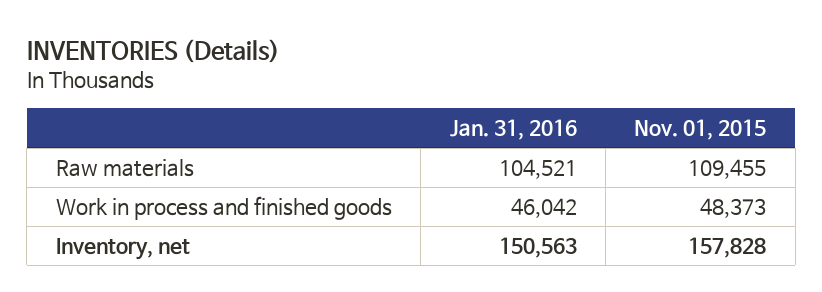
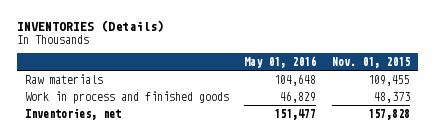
[449,118,577,140] Jan. 31, 2016 -> none
none -> [244,55,317,68] May 01, 2016
[55,238,190,261] Inventory, net -> [24,107,121,120] Inventories, net

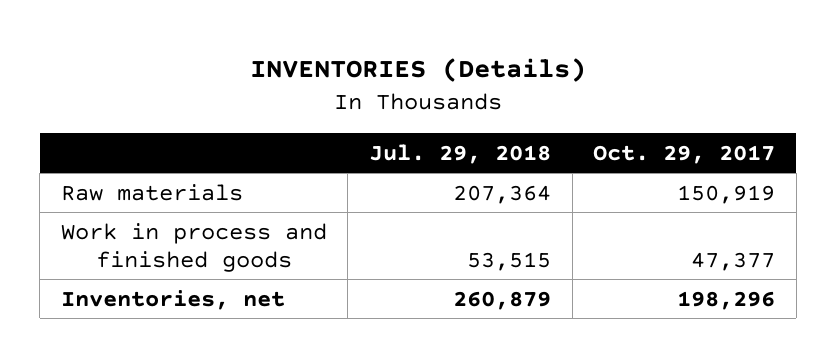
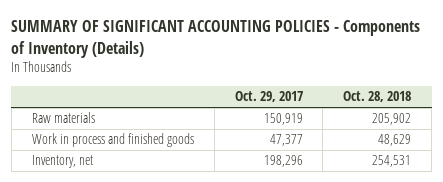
[250,57,587,82] INVENTORIES (Details) -> [11,20,421,58] SUMMARY OF SIGNIFICANT ACCOUNTING POLICIES - Components of Inventory (Details)
[369,143,552,164] Jul. 29, 2018 -> none
none -> [343,91,412,103] Oct. 28, 2018
[60,289,285,310] Inventories, net -> [31,155,93,169] Inventory, net

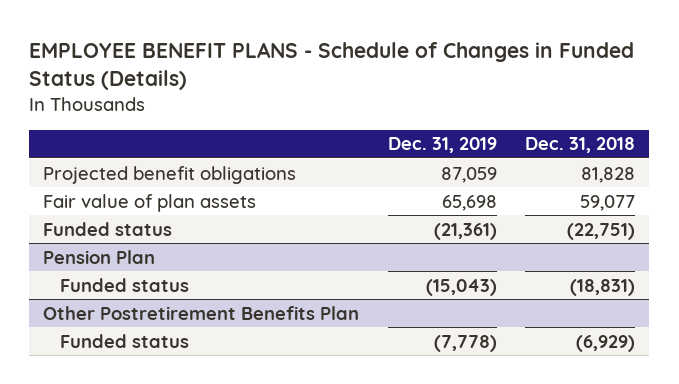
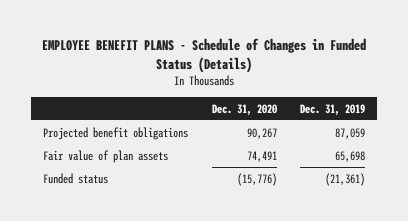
[525,137,636,154] Dec. 31, 2018 -> none
none -> [211,103,277,116] Dec. 31, 2020
[43,249,156,264] Pension Plan -> none
[60,277,190,292] Funded status -> none
[43,305,360,320] Other Postretirement Benefits Plan -> none
[60,333,190,348] Funded status -> none

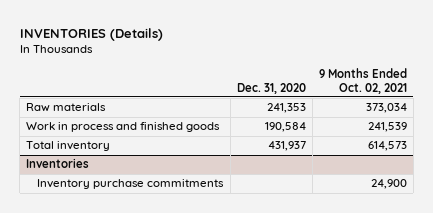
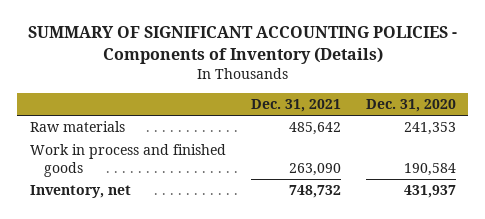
[19,27,163,41] INVENTORIES (Details) -> [27,26,457,65] SUMMARY OF SIGNIFICANT ACCOUNTING POLICIES - Components of Inventory (Details)
[318,68,407,94] 9 Months Ended Oct. 02, 2021 -> none
none -> [250,98,341,112] Dec. 31, 2021
[26,158,90,169] Inventories -> none
[37,179,225,190] Inventory purchase commitments -> none
[26,141,111,152] Total inventory -> [29,185,131,199] Inventory, net

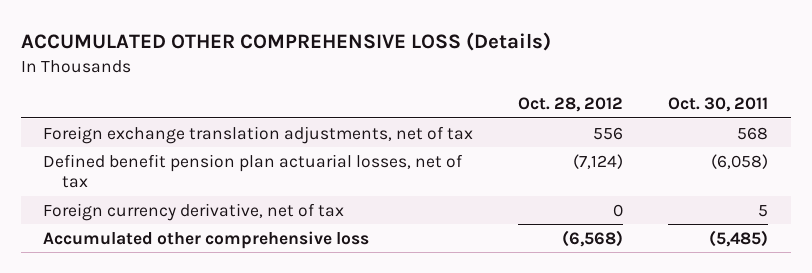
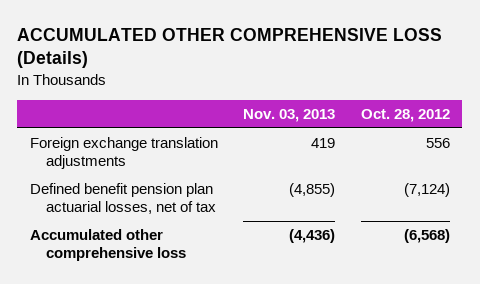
[668,97,769,113] Oct. 30, 2011 -> none
none -> [243,109,336,123] Nov. 03, 2013
[43,125,474,144] Foreign exchange translation adjustments, net of tax -> [30,137,219,170] Foreign exchange translation adjustments
[43,202,345,221] Foreign currency derivative, net of tax -> none

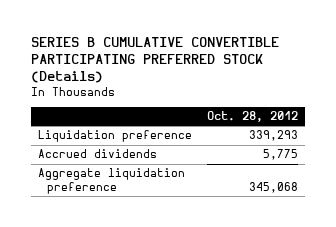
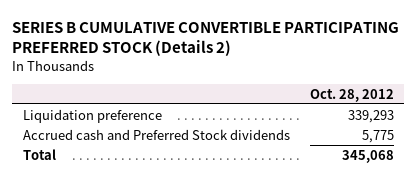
[30,37,279,84] SERIES B CUMULATIVE CONVERTIBLE PARTICIPATING PREFERRED STOCK (Details) -> [12,21,400,57] SERIES B CUMULATIVE CONVERTIBLE PARTICIPATING PREFERRED STOCK (Details 2)
[38,149,158,159] Accrued dividends -> [22,128,290,140] Accrued cash and Preferred Stock dividends
[38,168,186,195] Aggregate liquidation preference -> [22,148,56,160] Total

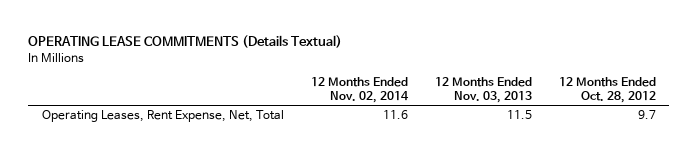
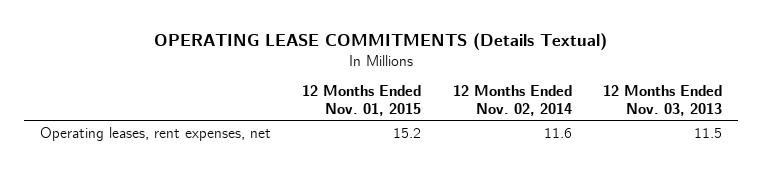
[558,77,656,104] 12 Months Ended Oct. 28, 2012 -> none
none -> [302,85,422,117] 12 Months Ended Nov. 01, 2015
[41,110,284,123] Operating Leases, Rent Expense, Net, Total -> [39,127,271,142] Operating leases, rent expenses, net

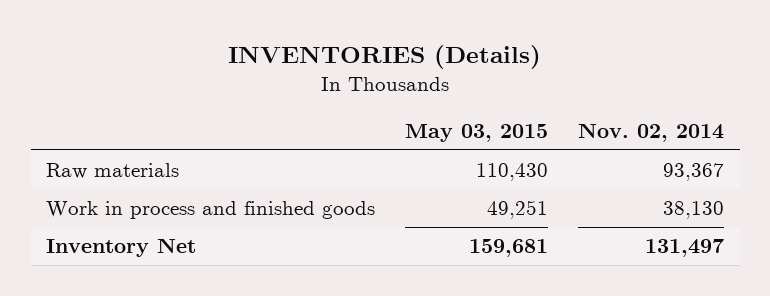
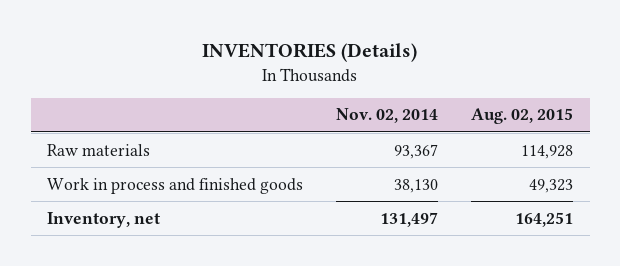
[405,123,549,142] May 03, 2015 -> none
none -> [471,108,574,125] Aug. 02, 2015
[45,238,196,258] Inventory Net -> [47,211,161,228] Inventory, net

